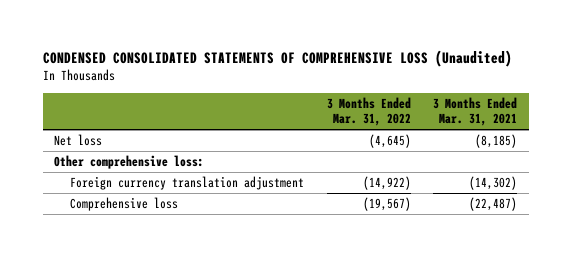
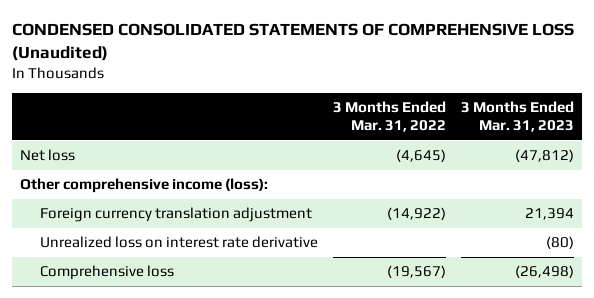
[433,97,518,127] 3 Months Ended Mar. 31, 2021 -> none
none -> [461,101,575,133] 3 Months Ended Mar. 31, 2023
[54,154,205,169] Other comprehensive loss: -> [19,178,268,194] Other comprehensive income (loss):
none -> [39,236,318,249] Unrealized loss on interest rate derivative

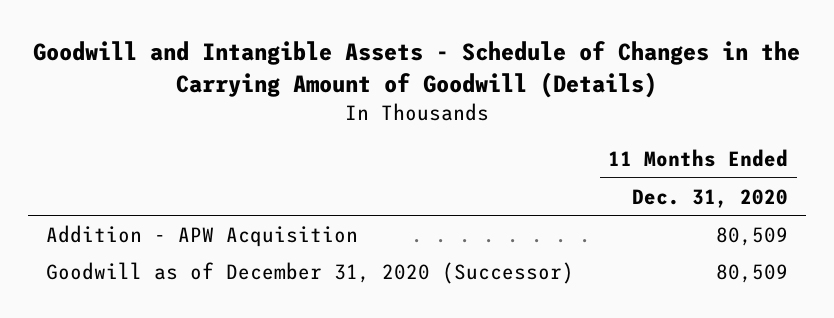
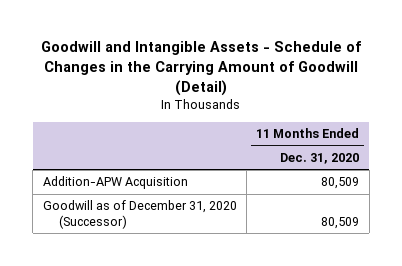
[33,41,801,99] Goodwill and Intangible Assets - Schedule of Changes in the Carrying Amount of Goodwill (Details) -> [40,41,361,96] Goodwill and Intangible Assets - Schedule of Changes in the Carrying Amount of Goodwill (Detail)
[45,224,358,247] Addition - APW Acquisition -> [42,176,188,190] Addition-APW Acquisition

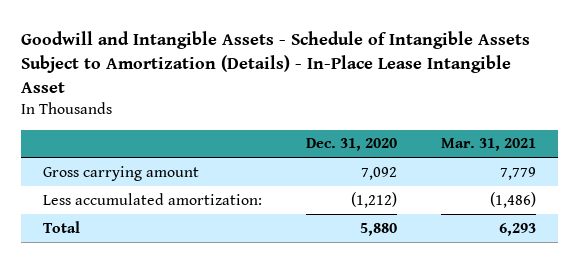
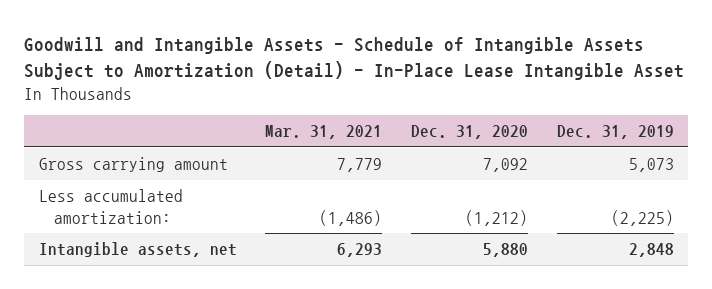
[20,30,530,94] Goodwill and Intangible Assets - Schedule of Intangible Assets Subject to Amortization (Details) - In-Place Lease Intangible Asset -> [24,37,685,81] Goodwill and Intangible Assets - Schedule of Intangible Assets Subject to Amortization (Detail) - In-Place Lease Intangible Asset
none -> [556,125,674,140] Dec. 31, 2019
[42,220,80,233] Total -> [38,242,237,258] Intangible assets, net

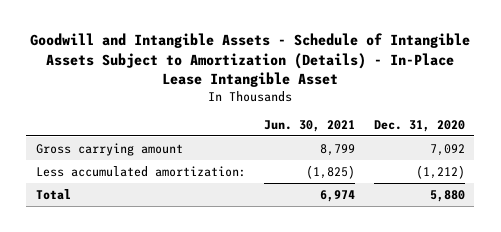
[24,37,685,81] Goodwill and Intangible Assets - Schedule of Intangible Assets Subject to Amortization (Detail) - In-Place Lease Intangible Asset -> [30,33,471,88] Goodwill and Intangible Assets - Schedule of Intangible Assets Subject to Amortization (Details) - In-Place Lease Intangible Asset
[265,125,383,140] Mar. 31, 2021 -> none
[556,125,674,140] Dec. 31, 2019 -> none
none -> [264,119,356,132] Jun. 30, 2021
[38,242,237,258] Intangible assets, net -> [35,188,71,200] Total

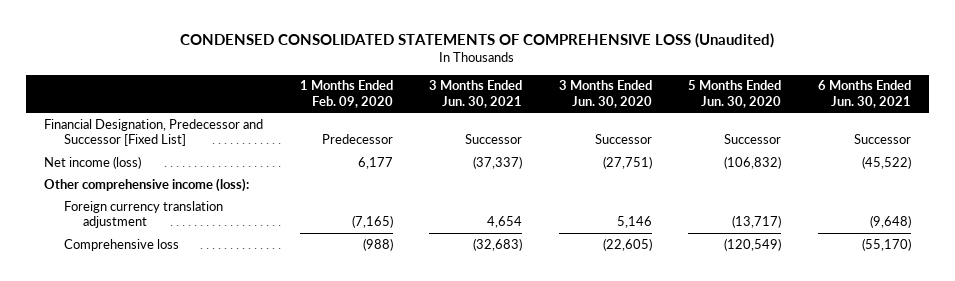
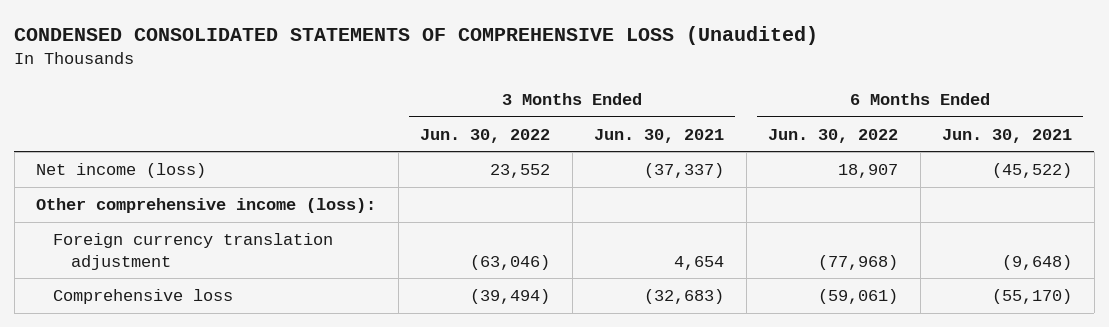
[299,80,393,108] 1 Months Ended Feb. 09, 2020 -> none
[558,80,652,108] 3 Months Ended Jun. 30, 2020 -> none
[688,80,782,108] 5 Months Ended Jun. 30, 2020 -> none
none -> [420,128,551,143] Jun. 30, 2022
none -> [768,128,899,143] Jun. 30, 2022
[44,118,264,147] Financial Designation, Predecessor and Successor [Fixed List] -> none

